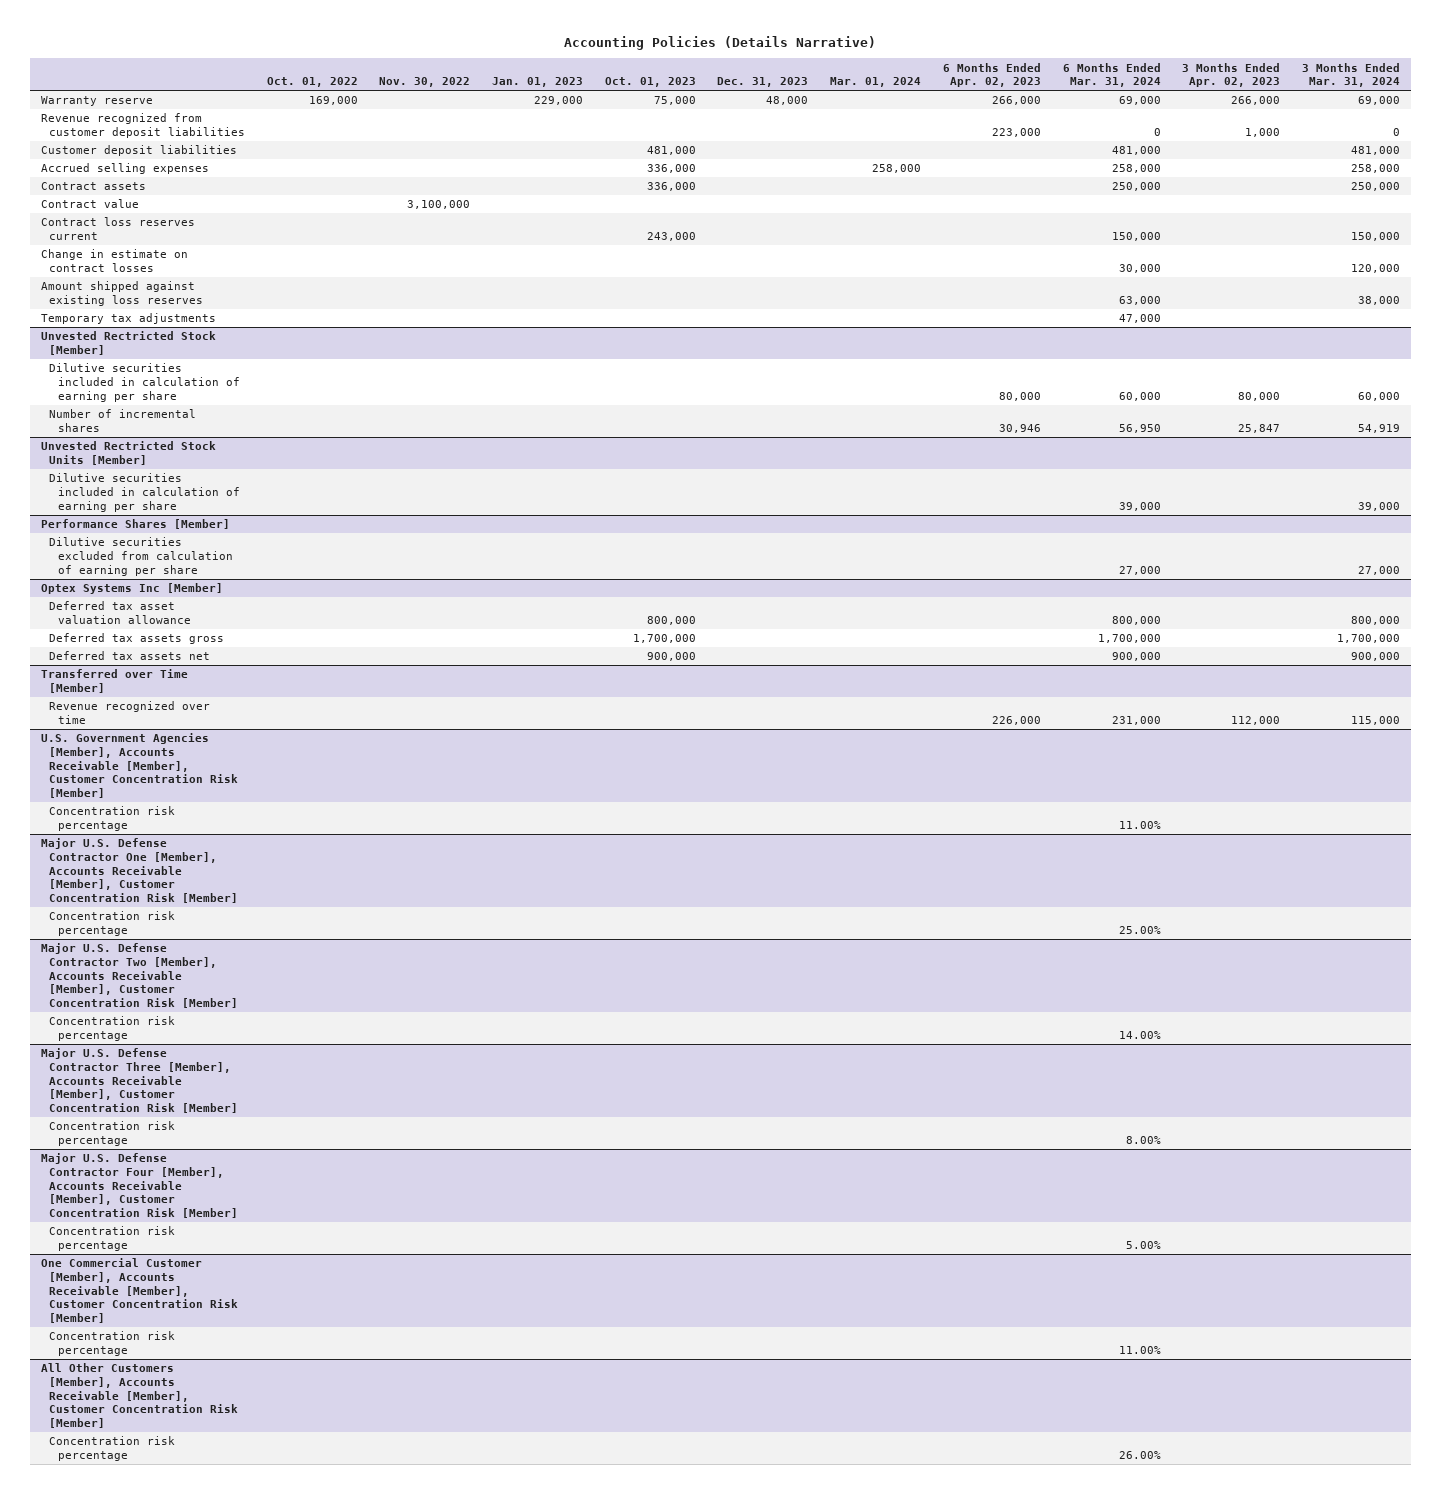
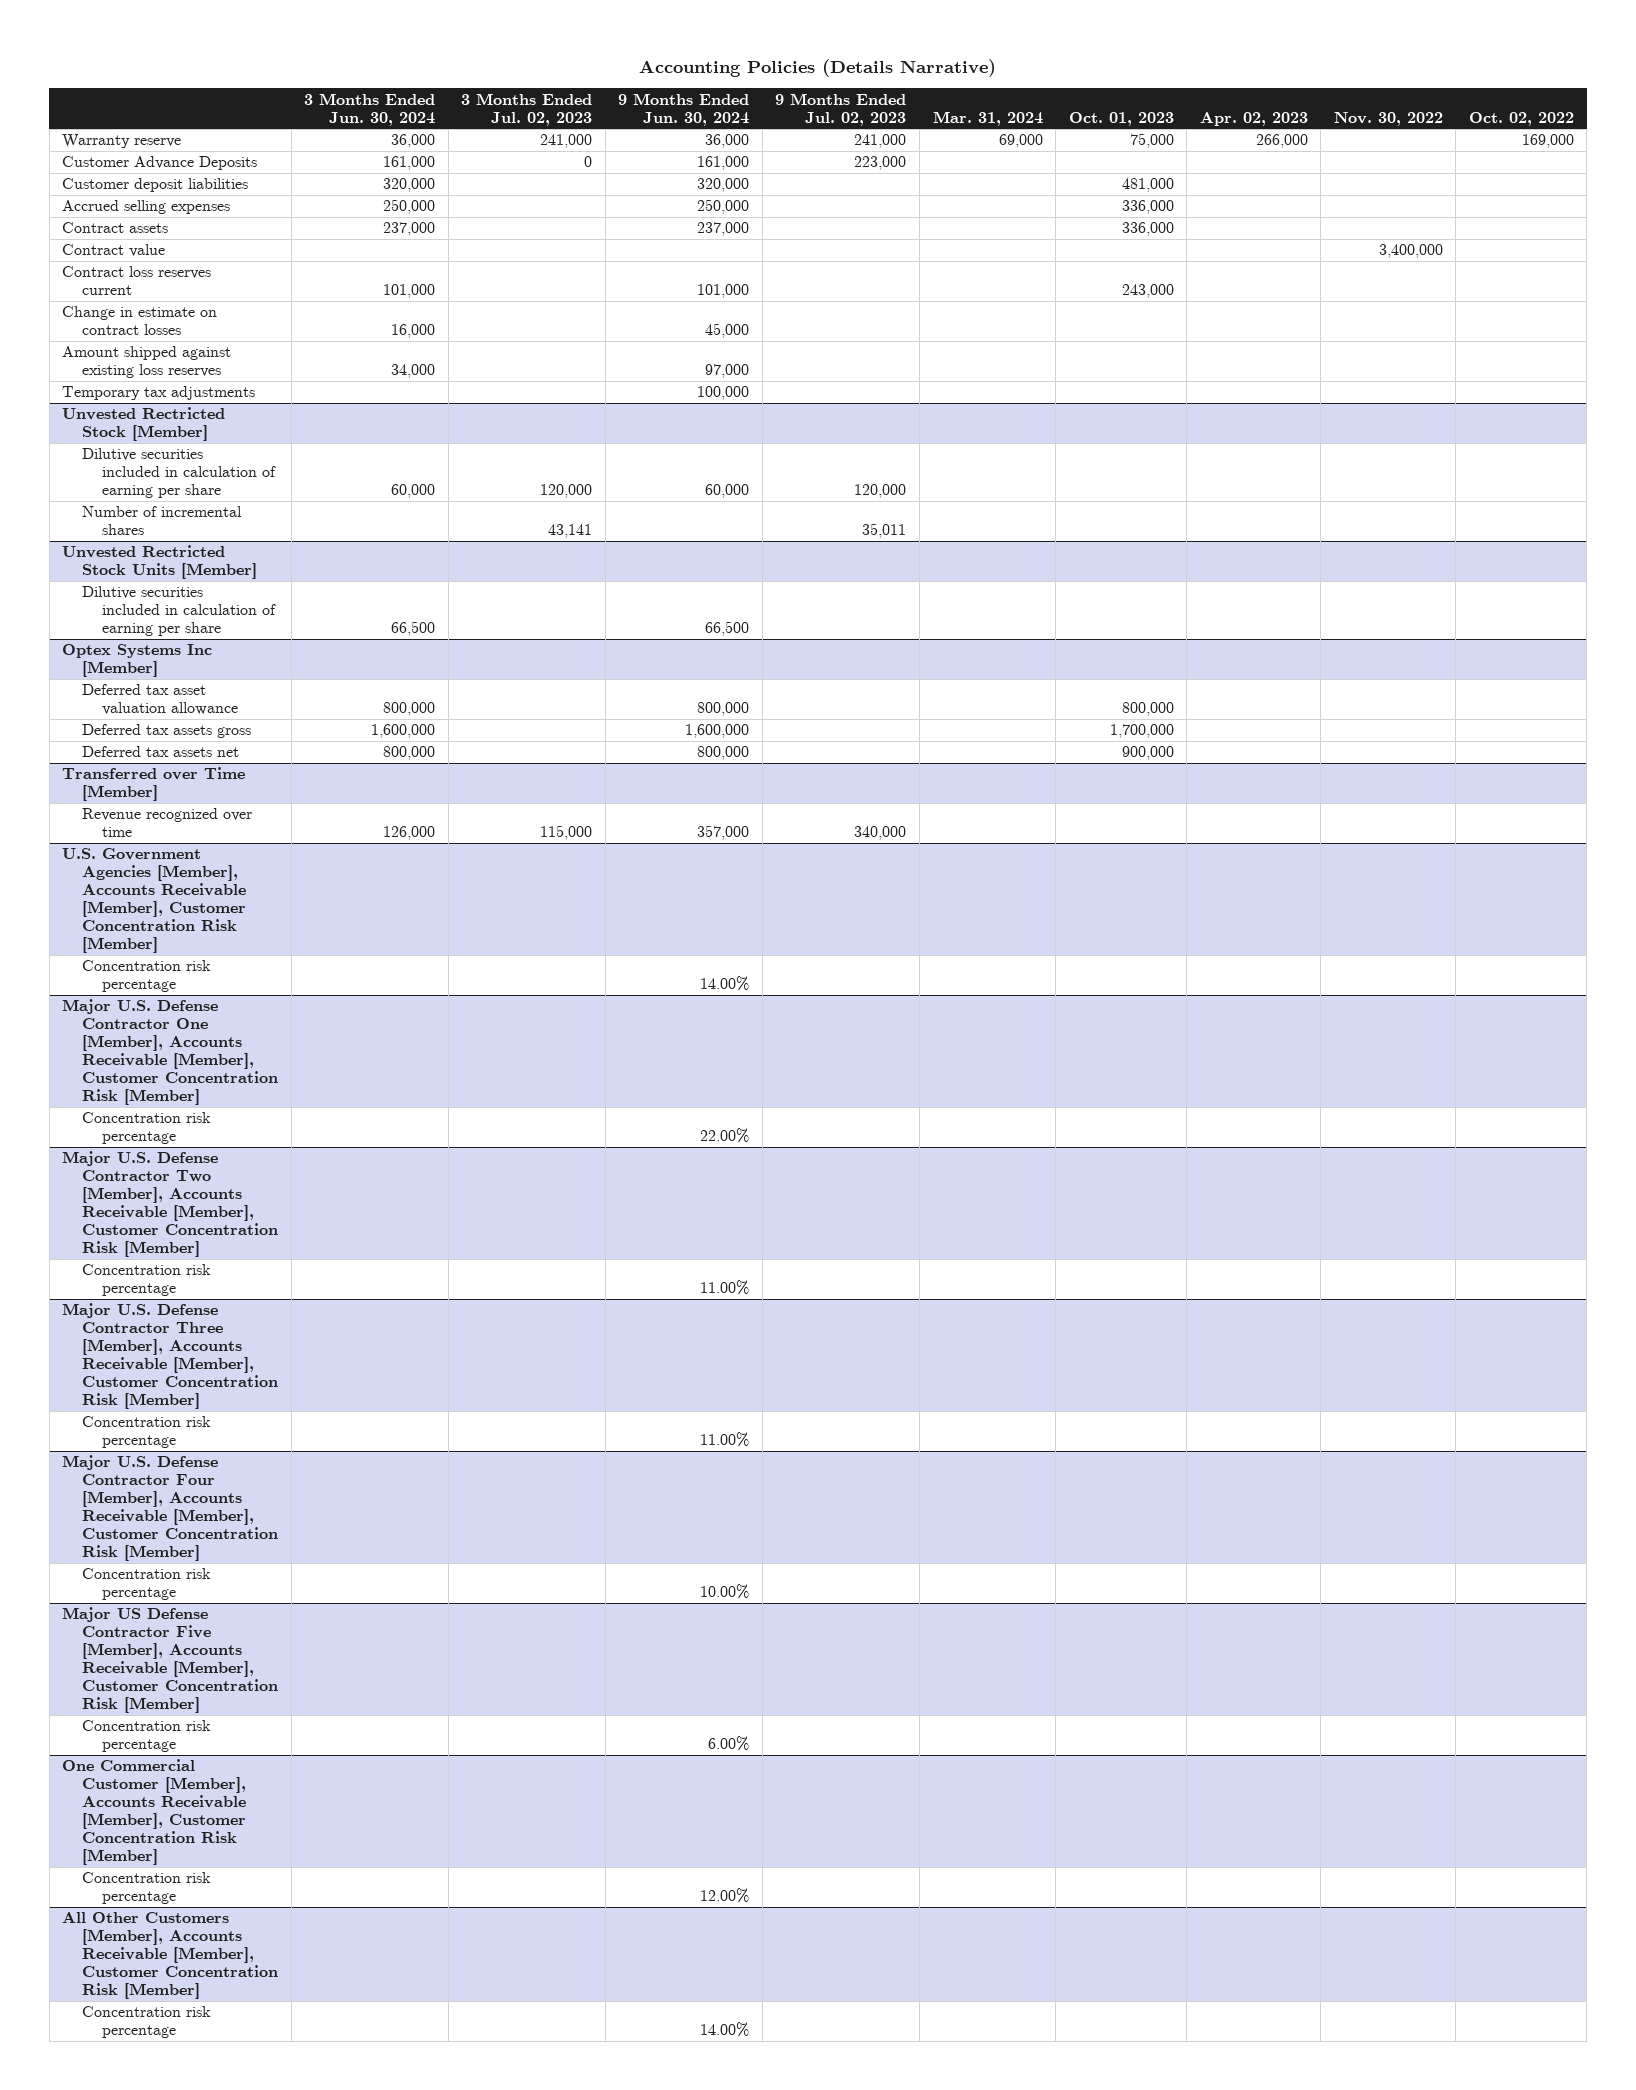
[266,77,358,88] Oct. 01, 2022 -> none
[492,77,584,88] Jan. 01, 2023 -> none
[717,77,809,88] Dec. 31, 2023 -> none
[830,77,922,88] Mar. 01, 2024 -> none
[942,62,1041,88] 6 Months Ended Apr. 02, 2023 -> none
[1062,62,1161,88] 6 Months Ended Mar. 31, 2024 -> none
[1182,62,1281,88] 3 Months Ended Apr. 02, 2023 -> none
[1301,62,1400,88] 3 Months Ended Mar. 31, 2024 -> none
none -> [304,92,436,126] 3 Months Ended Jun. 30, 2024
none -> [461,92,593,126] 3 Months Ended Jul. 02, 2023
none -> [618,92,750,126] 9 Months Ended Jun. 30, 2024
none -> [775,92,907,126] 9 Months Ended Jul. 02, 2023
none -> [932,110,1043,126] Mar. 31, 2024
none -> [1199,111,1308,126] Apr. 02, 2023
none -> [1468,111,1574,126] Oct. 02, 2022
[40,113,246,138] Revenue recognized from customer deposit liabilities -> [62,156,258,171] Customer Advance Deposits
[407,200,471,210] 3,100,000 -> [1378,244,1443,259] 3,400,000
[40,519,230,530] Performance Shares [Member] -> none
[49,537,233,576] Dilutive securities excluded from calculation of earning per share -> none
none -> [62,1607,279,1714] Major US Defense Contractor Five [Member], Accounts Receivable [Member], Customer Concentration Risk [Member]
none -> [82,1720,212,1753] Concentration risk percentage

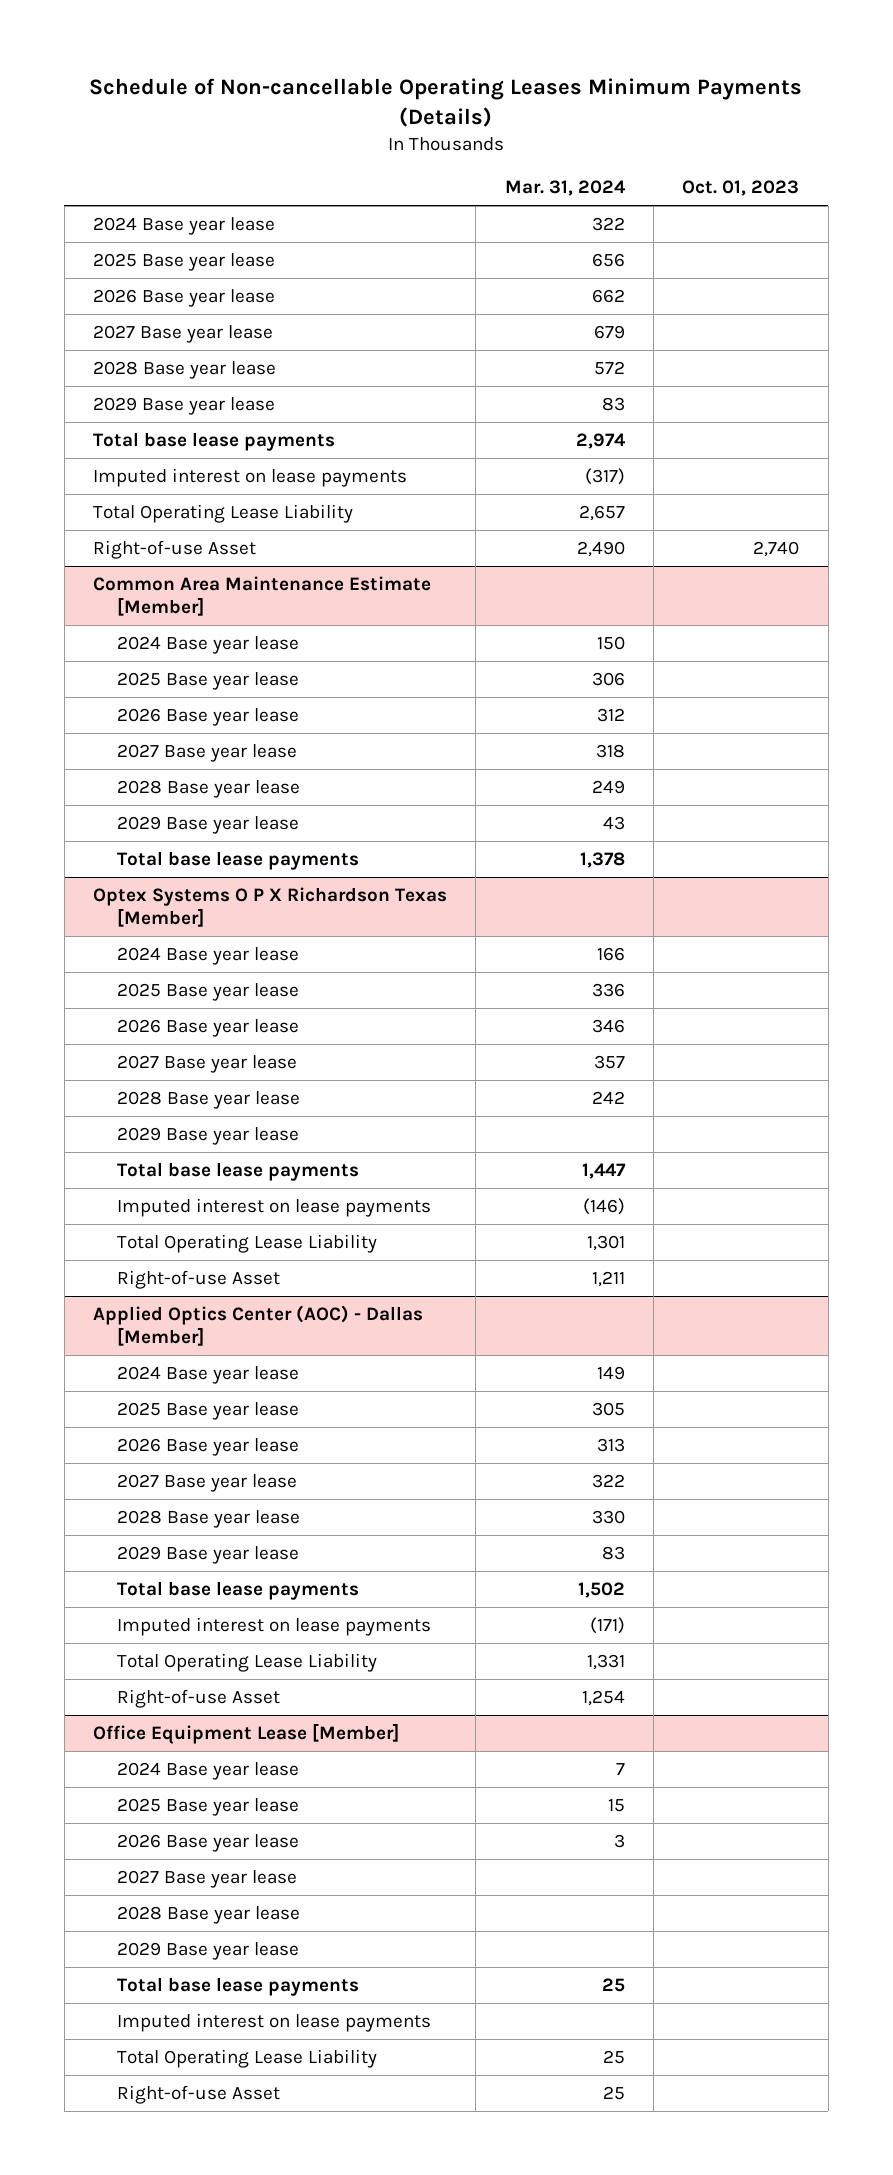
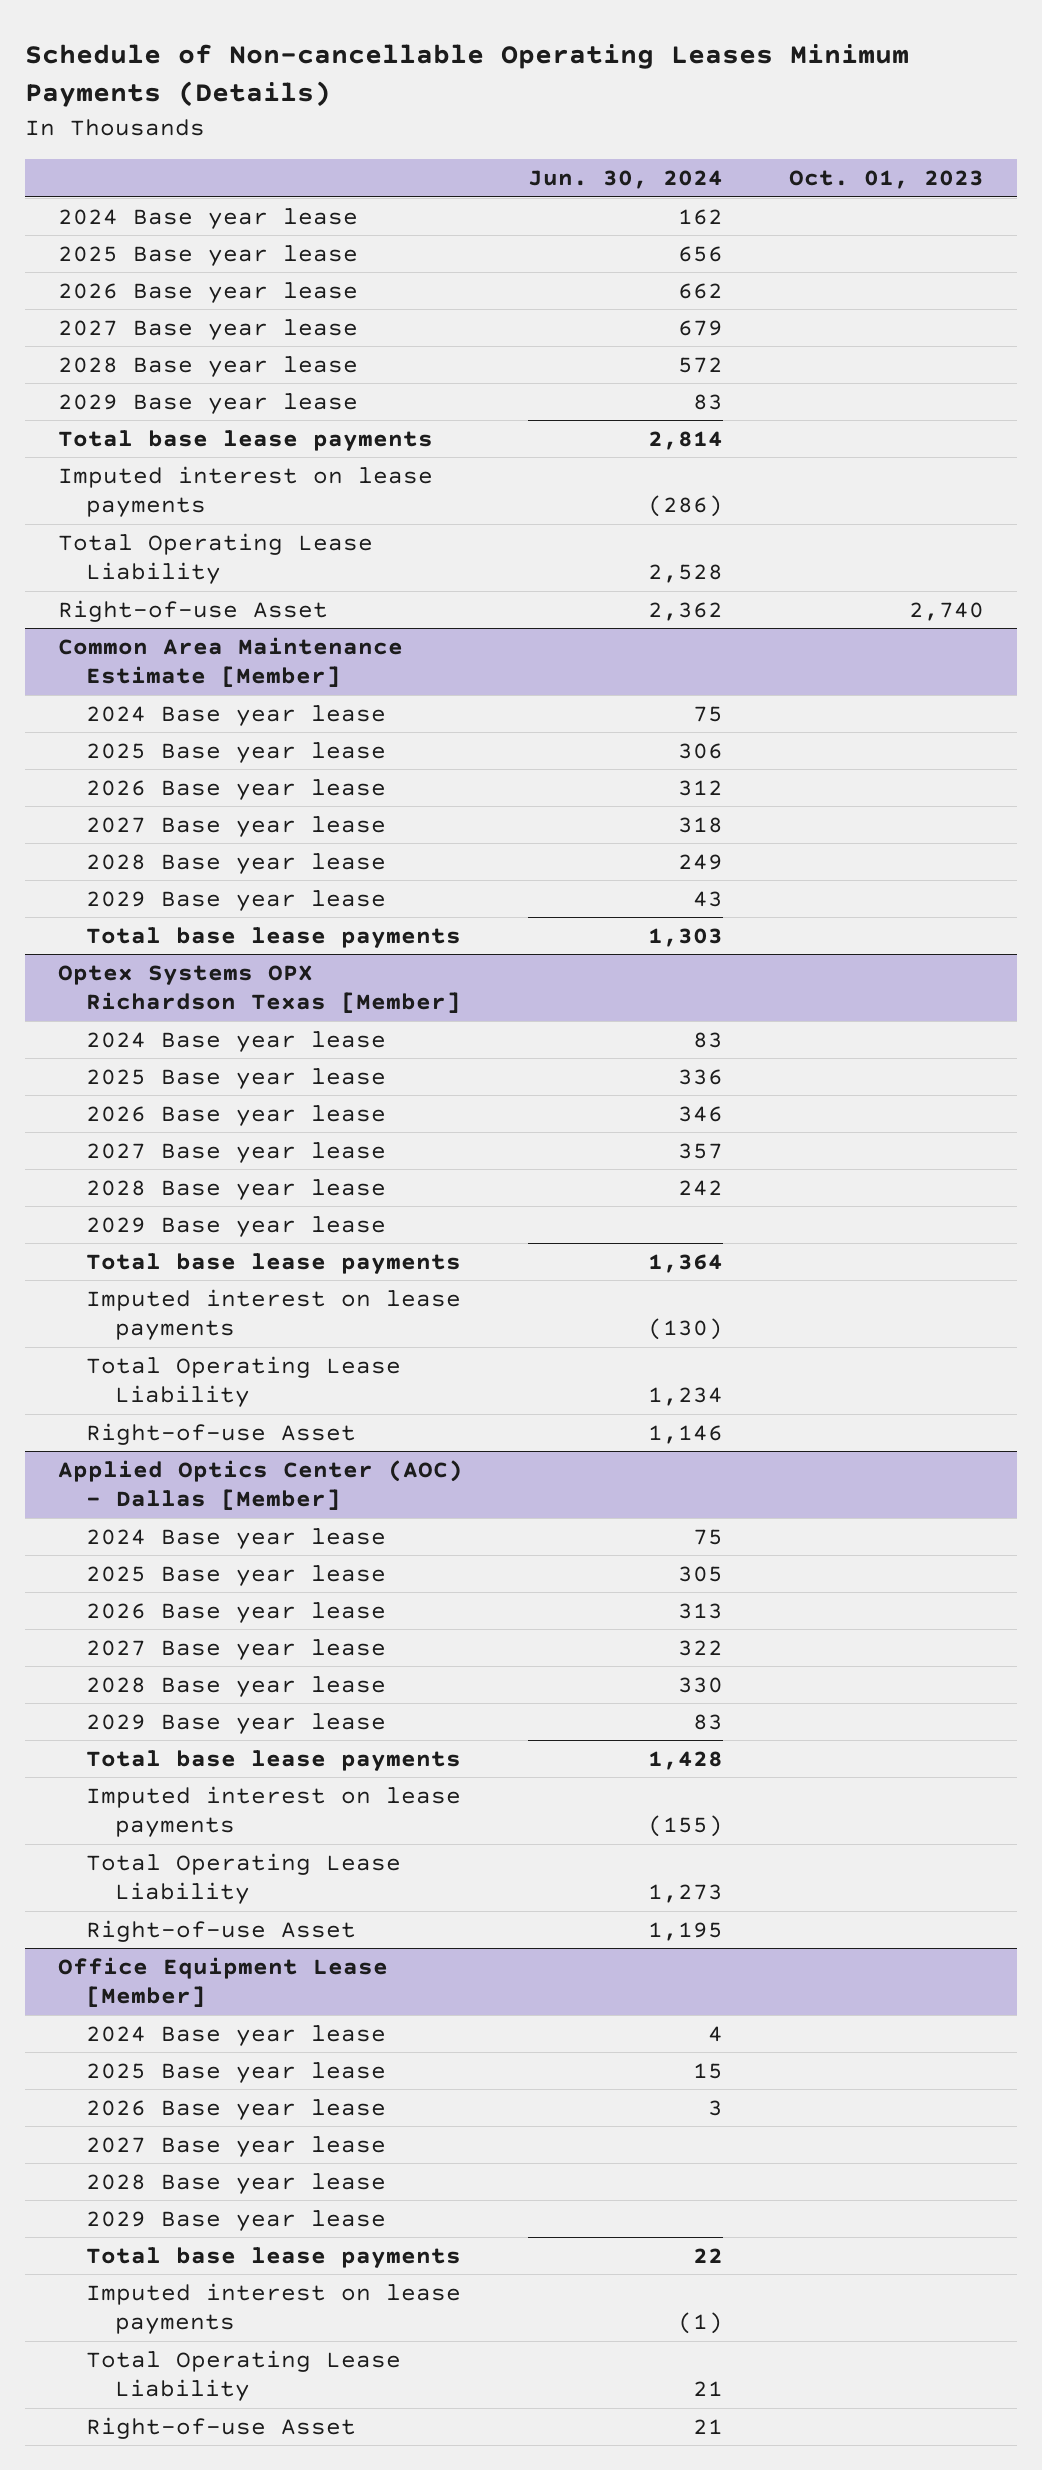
[504,180,626,197] Mar. 31, 2024 -> none
none -> [528,170,724,190] Jun. 30, 2024
[93,886,448,928] Optex Systems O P X Richardson Texas [Member] -> [57,964,462,1014] Optex Systems OPX Richardson Texas [Member]

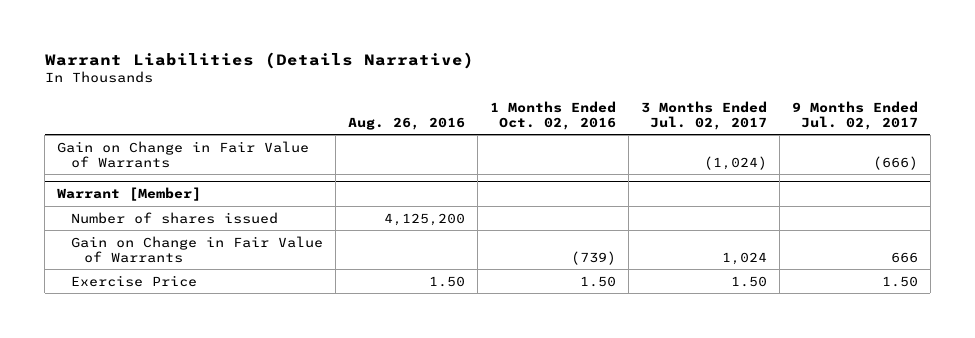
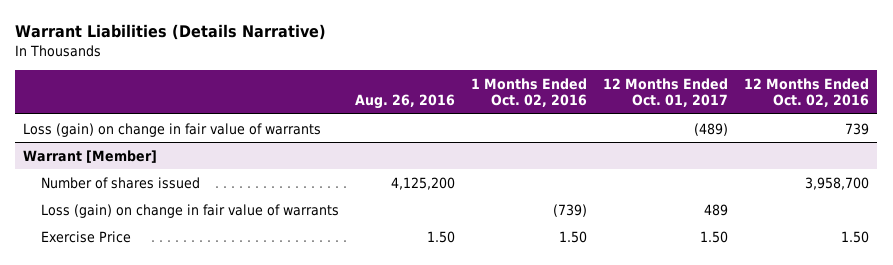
[640,100,767,130] 3 Months Ended Jul. 02, 2017 -> none
[791,100,918,130] 9 Months Ended Jul. 02, 2017 -> none
none -> [603,77,729,107] 12 Months Ended Oct. 01, 2017
none -> [744,77,870,107] 12 Months Ended Oct. 02, 2016
[57,140,310,168] Gain on Change in Fair Value of Warrants -> [23,122,322,137] Loss (gain) on change in fair value of warrants
[70,235,323,263] Gain on Change in Fair Value of Warrants -> [41,203,340,218] Loss (gain) on change in fair value of warrants

